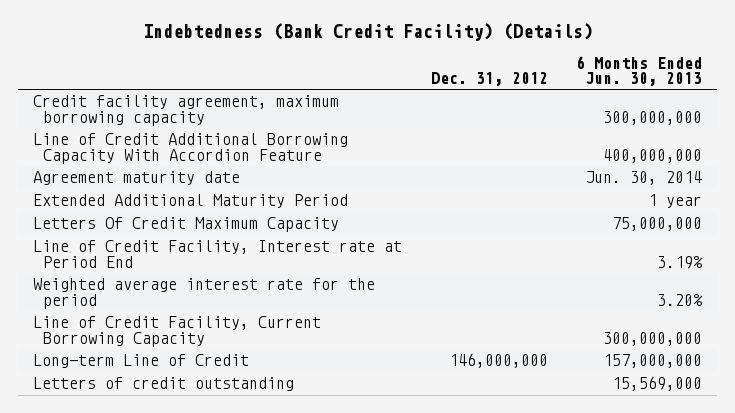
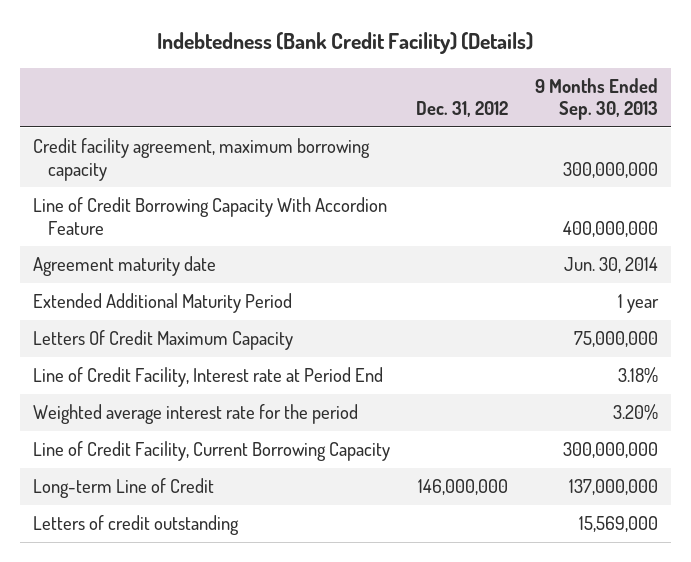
[576,55,703,87] 6 Months Ended Jun. 30, 2013 -> none
none -> [534,77,658,121] 9 Months Ended Sep. 30, 2013
[32,133,348,164] Line of Credit Additional Borrowing Capacity With Accordion Feature -> [33,197,388,235] Line of Credit Borrowing Capacity With Accordion Feature

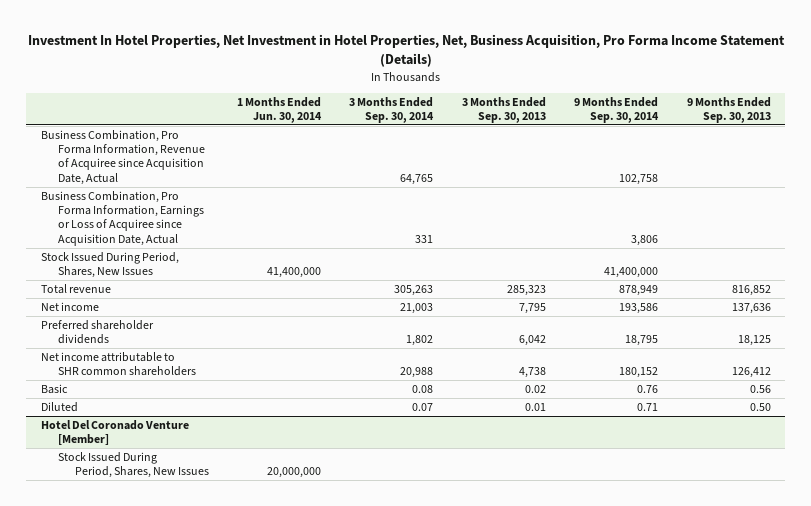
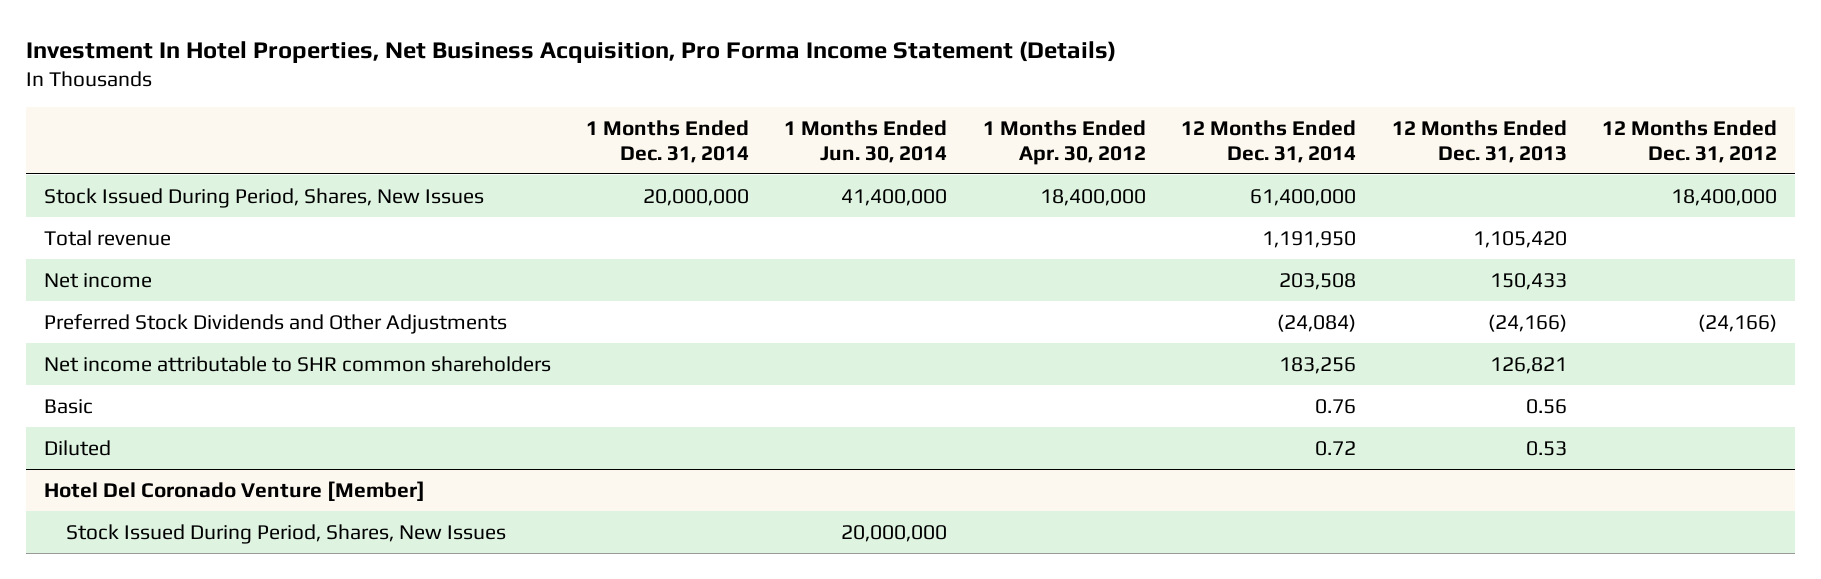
[27,34,785,68] Investment In Hotel Properties, Net Investment in Hotel Properties, Net, Business Acquisition, Pro Forma Income Statement (Details) -> [25,41,1116,64] Investment In Hotel Properties, Net Business Acquisition, Pro Forma Income Statement (Details)
[349,96,435,123] 3 Months Ended Sep. 30, 2014 -> none
[461,96,546,123] 3 Months Ended Sep. 30, 2013 -> none
[574,96,660,123] 9 Months Ended Sep. 30, 2014 -> none
[686,96,771,123] 9 Months Ended Sep. 30, 2013 -> none
none -> [585,119,749,163] 1 Months Ended Dec. 31, 2014
none -> [982,119,1146,165] 1 Months Ended Apr. 30, 2012
none -> [1181,119,1357,163] 12 Months Ended Dec. 31, 2014
none -> [1391,119,1567,163] 12 Months Ended Dec. 31, 2013
none -> [1602,119,1778,163] 12 Months Ended Dec. 31, 2012
[40,129,205,185] Business Combination, Pro Forma Information, Revenue of Acquiree since Acquisition Date, Actual -> none
[40,190,204,246] Business Combination, Pro Forma Information, Earnings or Loss of Acquiree since Acquisition Date, Actual -> none
[40,319,154,345] Preferred shareholder dividends -> [43,313,507,334] Preferred Stock Dividends and Other Adjustments

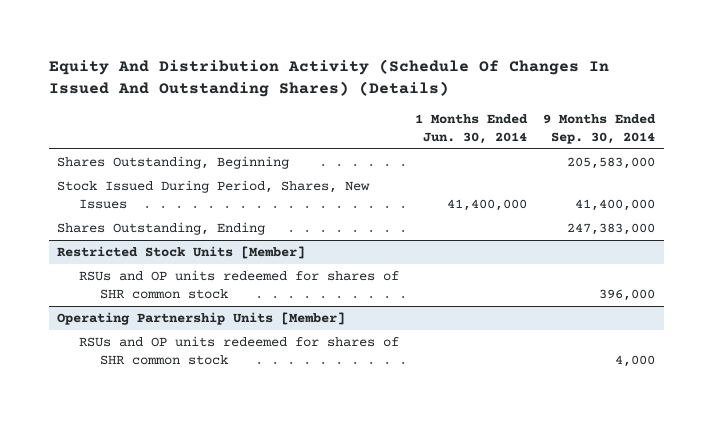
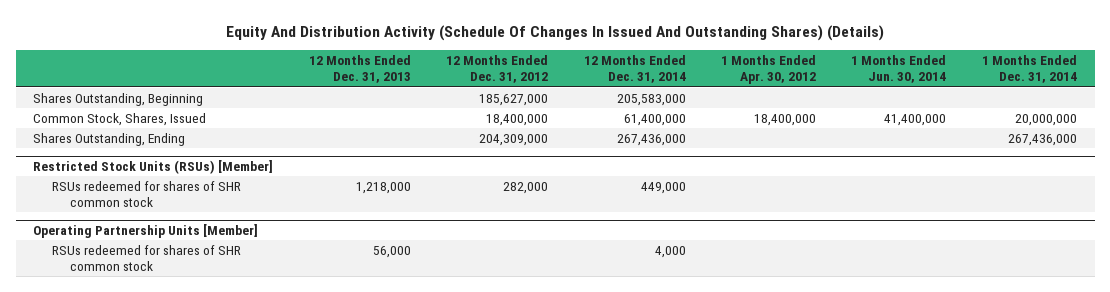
[543,114,657,144] 9 Months Ended Sep. 30, 2014 -> none
none -> [308,55,411,84] 12 Months Ended Dec. 31, 2013
none -> [446,55,549,84] 12 Months Ended Dec. 31, 2012
none -> [583,55,686,84] 12 Months Ended Dec. 31, 2014
none -> [721,55,817,85] 1 Months Ended Apr. 30, 2012
none -> [981,55,1077,84] 1 Months Ended Dec. 31, 2014
[56,180,370,209] Stock Issued During Period, Shares, New Issues -> [33,112,207,126] Common Stock, Shares, Issued
[56,246,305,260] Restricted Stock Units [Member] -> [33,160,274,175] Restricted Stock Units (RSUs) [Member]
[78,270,399,299] RSUs and OP units redeemed for shares of SHR common stock -> [51,180,241,208] RSUs redeemed for shares of SHR common stock
[78,336,399,365] RSUs and OP units redeemed for shares of SHR common stock -> [51,244,241,272] RSUs redeemed for shares of SHR common stock

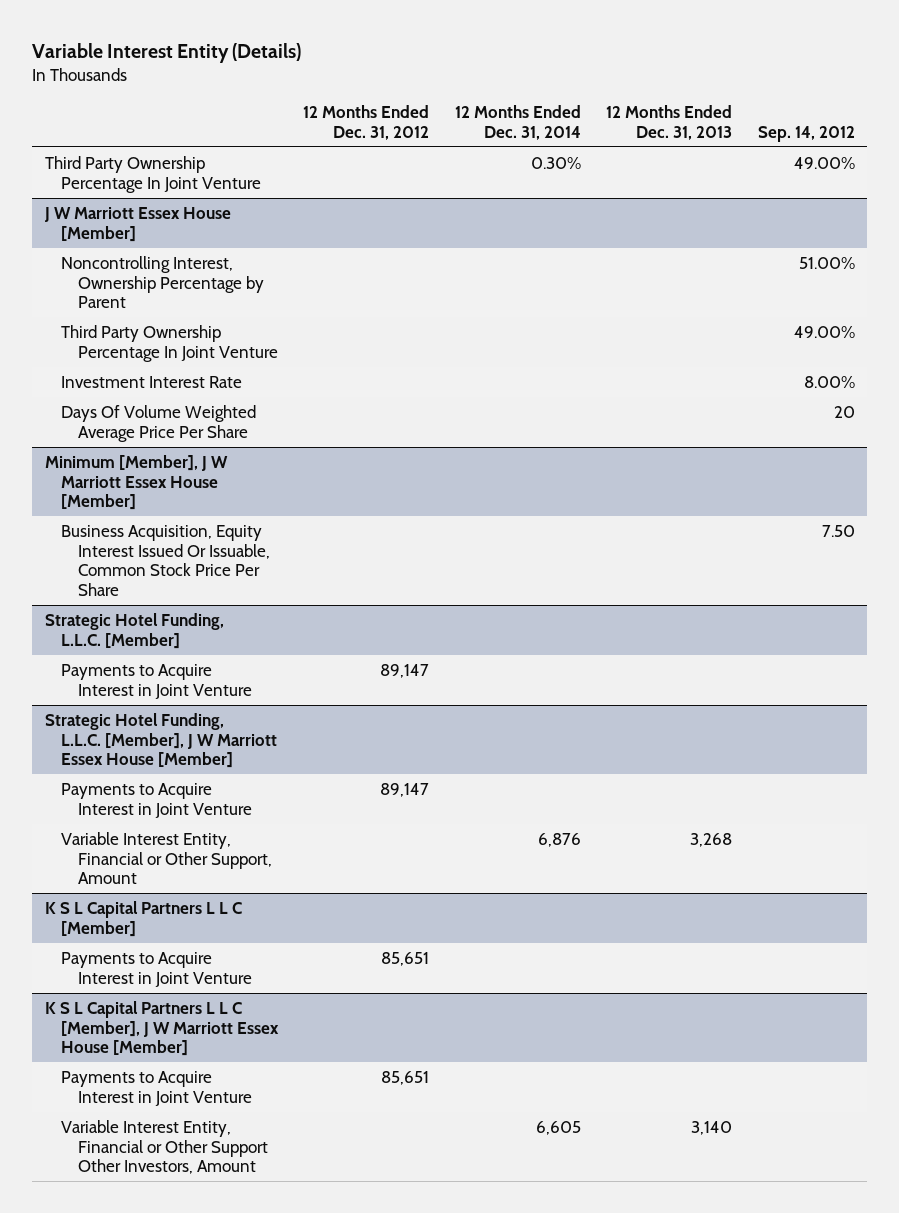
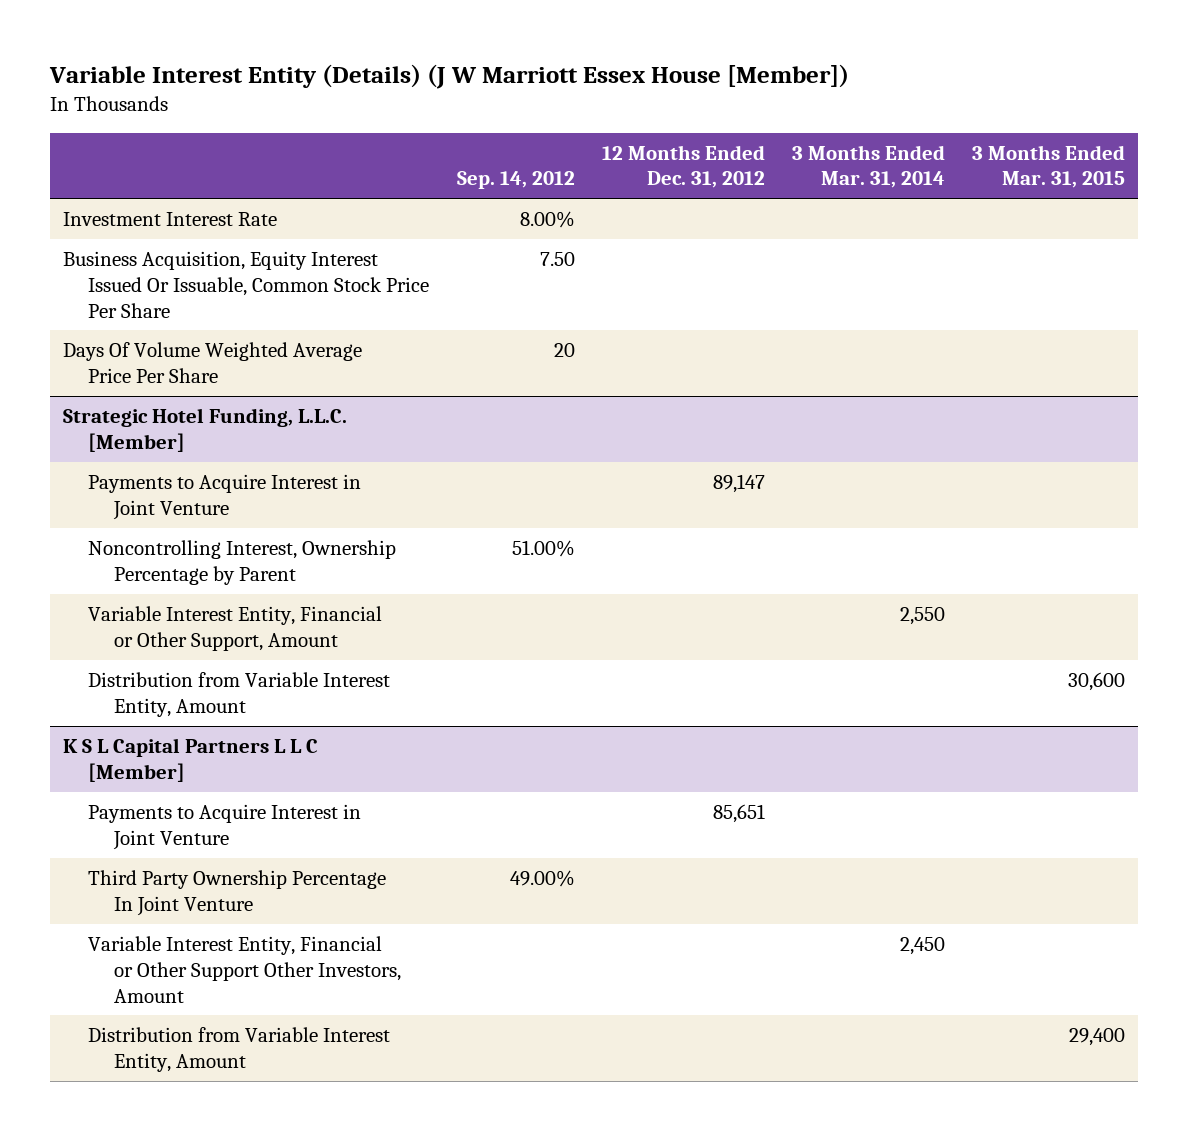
[31,42,301,63] Variable Interest Entity (Details) -> [48,63,849,89] Variable Interest Entity (Details) (J W Marriott Essex House [Member])
[454,105,581,140] 12 Months Ended Dec. 31, 2014 -> none
[606,105,733,140] 12 Months Ended Dec. 31, 2013 -> none
none -> [791,144,945,189] 3 Months Ended Mar. 31, 2014
none -> [971,144,1125,189] 3 Months Ended Mar. 31, 2015
[44,155,262,193] Third Party Ownership Percentage In Joint Venture -> none
[43,206,231,242] J W Marriott Essex House [Member] -> none
[61,255,264,309] Noncontrolling Interest, Ownership Percentage by Parent -> none
[61,324,278,362] Third Party Ownership Percentage In Joint Venture -> none
[61,375,243,388] Investment Interest Rate -> none
[61,404,257,442] Days Of Volume Weighted Average Price Per Share -> none
[44,454,228,511] Minimum [Member], J W Marriott Essex House [Member] -> none
[61,524,270,597] Business Acquisition, Equity Interest Issued Or Issuable, Common Stock Price Per Share -> none
none -> [63,212,278,227] Investment Interest Rate
none -> [63,251,430,318] Business Acquisition, Equity Interest Issued Or Issuable, Common Stock Price Per Share
none -> [63,342,363,383] Days Of Volume Weighted Average Price Per Share
[44,712,278,769] Strategic Hotel Funding, L.L.C. [Member], J W Marriott Essex House [Member] -> none
[61,782,252,818] Payments to Acquire Interest in Joint Venture -> none
[61,831,272,885] Variable Interest Entity, Financial or Other Support, Amount -> none
none -> [88,540,397,585] Noncontrolling Interest, Ownership Percentage by Parent
none -> [88,606,383,651] Variable Interest Entity, Financial or Other Support, Amount
none -> [88,672,391,717] Distribution from Variable Interest Entity, Amount
[44,1000,280,1057] K S L Capital Partners L L C [Member], J W Marriott Essex House [Member] -> none
[61,1070,252,1106] Payments to Acquire Interest in Joint Venture -> none
[61,1119,268,1175] Variable Interest Entity, Financial or Other Support Other Investors, Amount -> none
none -> [88,870,387,916] Third Party Ownership Percentage In Joint Venture
none -> [88,936,401,1003] Variable Interest Entity, Financial or Other Support Other Investors, Amount
none -> [88,1027,391,1072] Distribution from Variable Interest Entity, Amount

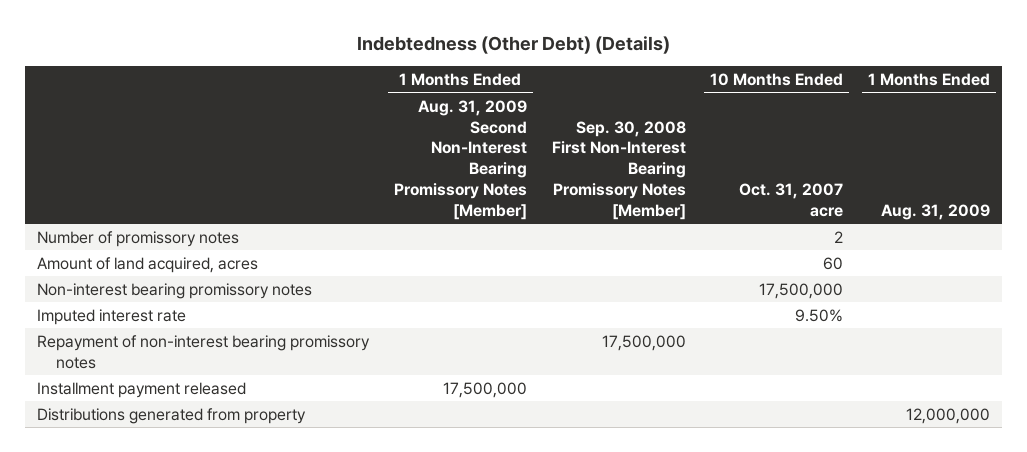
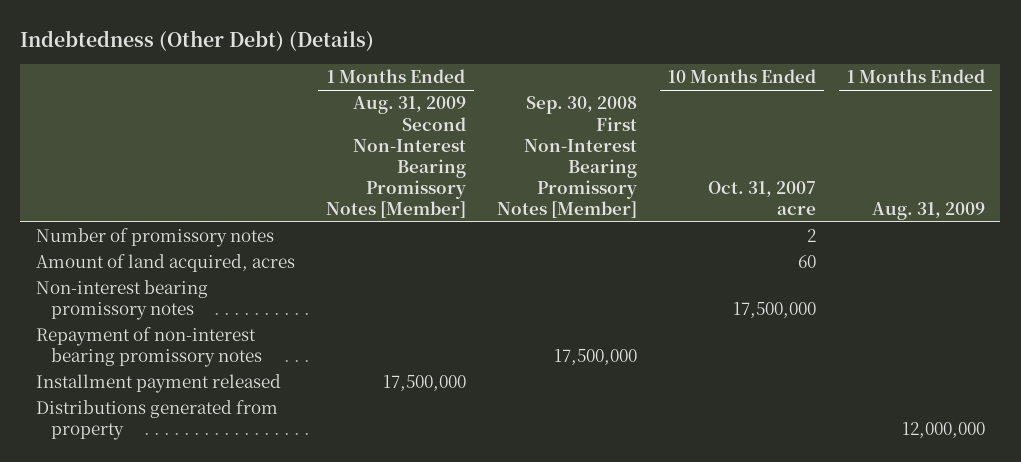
[37,308,187,325] Imputed interest rate -> none

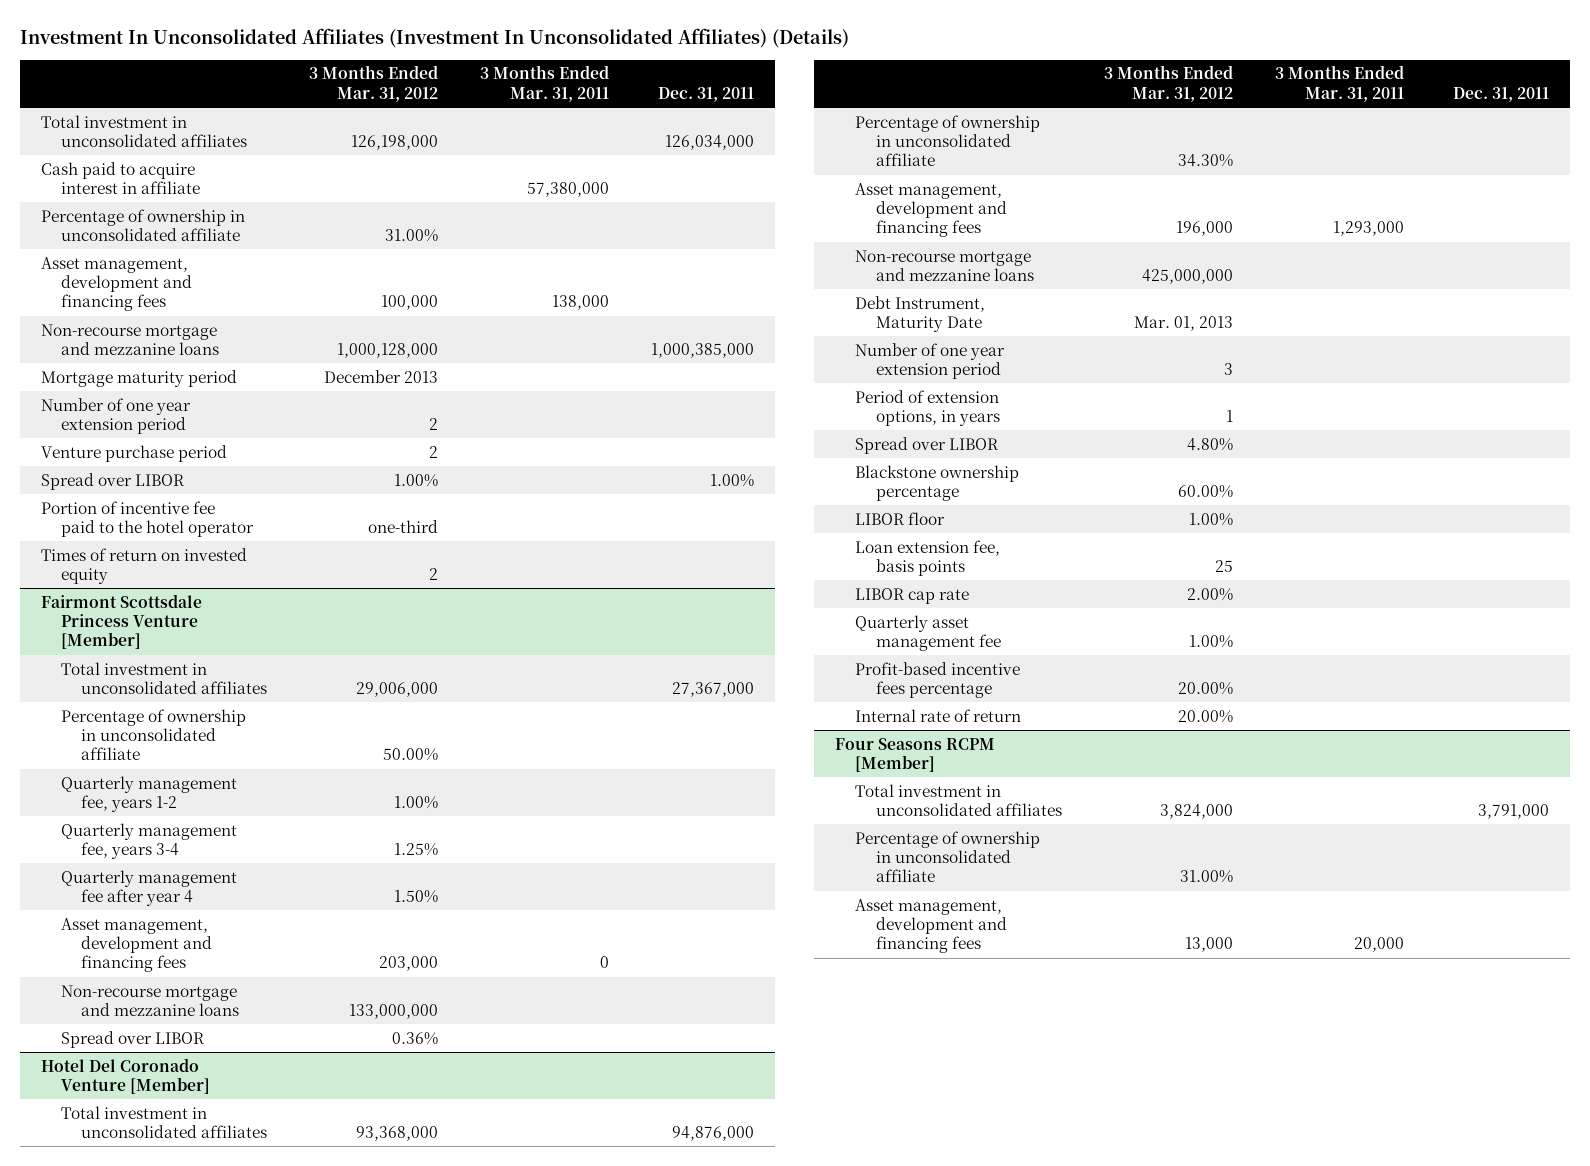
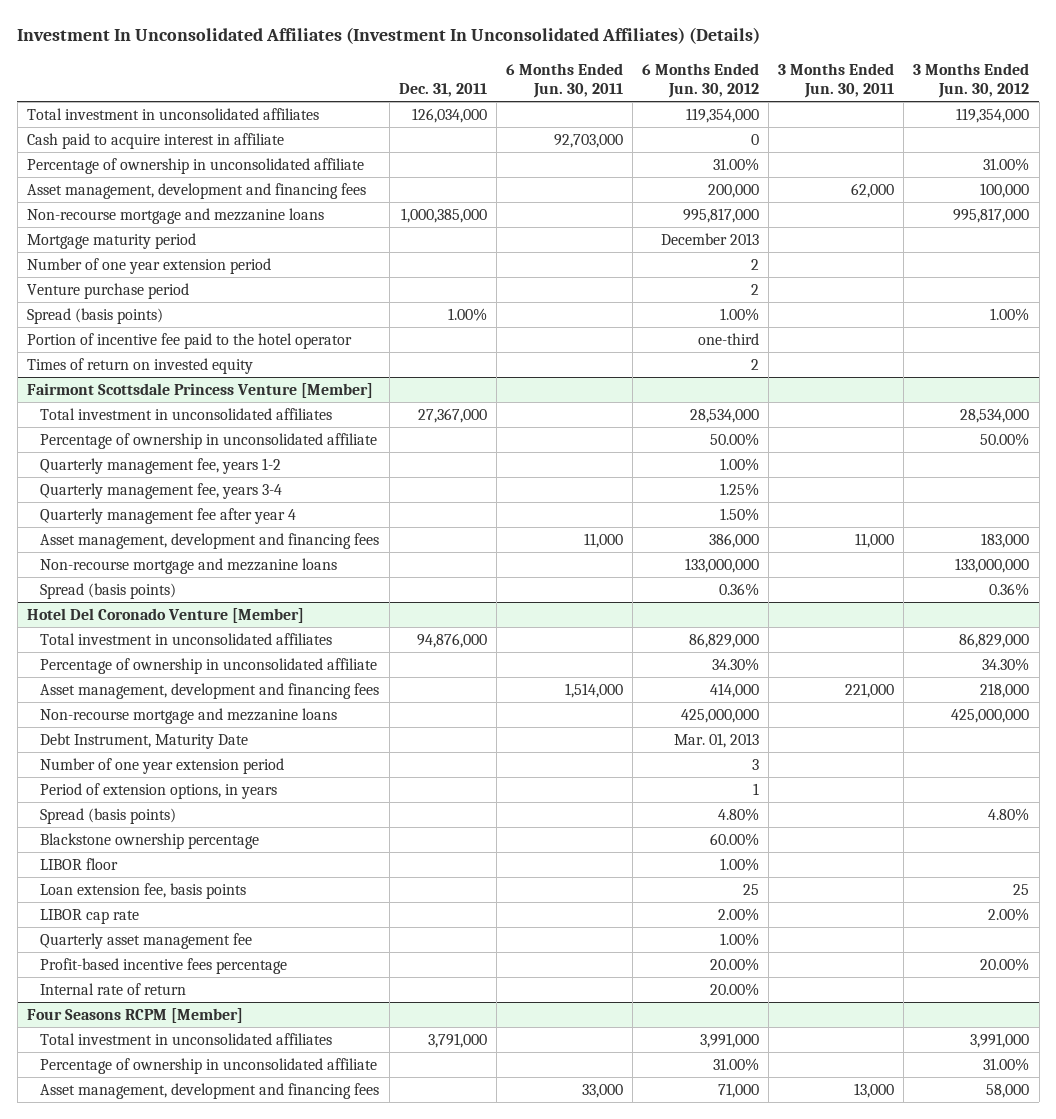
[309,65,439,102] 3 Months Ended Mar. 31, 2012 -> none
[480,65,610,102] 3 Months Ended Mar. 31, 2011 -> none
none -> [505,62,623,99] 6 Months Ended Jun. 30, 2011
none -> [642,62,760,99] 6 Months Ended Jun. 30, 2012
none -> [778,62,895,99] 3 Months Ended Jun. 30, 2011
none -> [913,62,1030,99] 3 Months Ended Jun. 30, 2012
[41,472,185,490] Spread over LIBOR -> [26,307,163,324] Spread (basis points)
[61,1030,205,1048] Spread over LIBOR -> [40,582,177,599] Spread (basis points)
[855,436,999,454] Spread over LIBOR -> [40,807,177,824] Spread (basis points)

